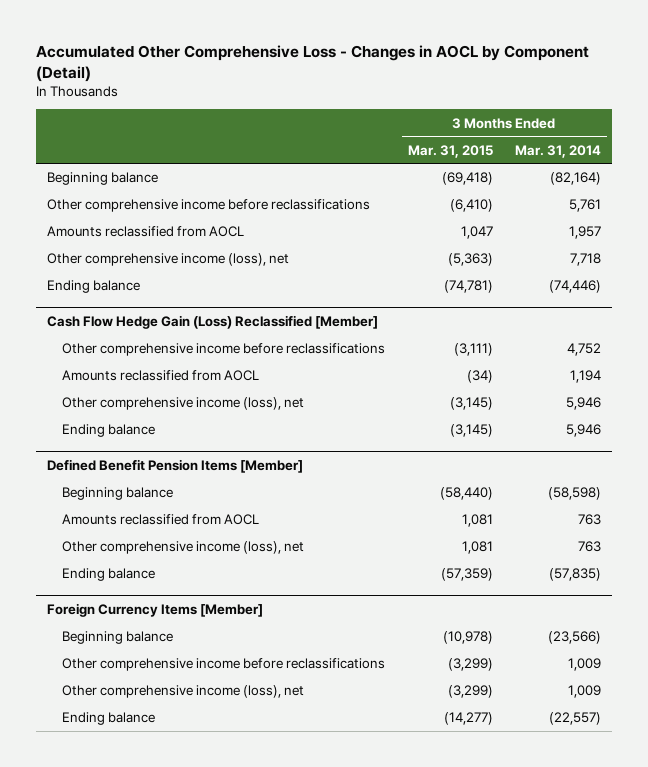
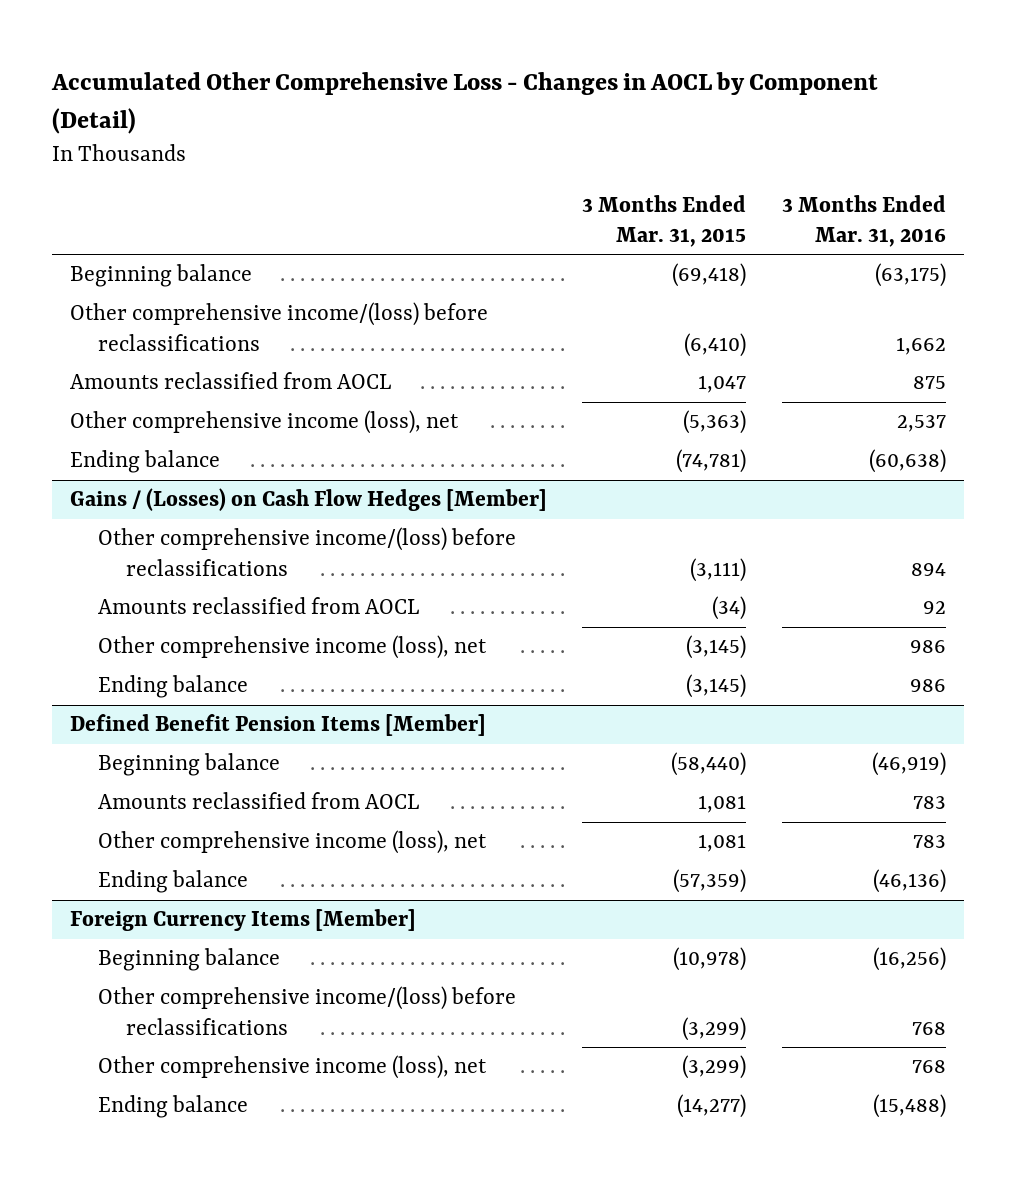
[515,144,602,158] Mar. 31, 2014 -> none
none -> [782,194,947,248] 3 Months Ended Mar. 31, 2016
[46,199,370,213] Other comprehensive income before reclassifications -> [69,302,488,351] Other comprehensive income/(loss) before reclassifications
[46,314,378,329] Cash Flow Hedge Gain (Loss) Reclassified [Member] -> [69,488,547,512] Gains / (Losses) on Cash Flow Hedges [Member]
[62,343,386,357] Other comprehensive income before reclassifications -> [97,527,516,576] Other comprehensive income/(loss) before reclassifications
[62,658,386,672] Other comprehensive income before reclassifications -> [97,986,516,1035] Other comprehensive income/(loss) before reclassifications

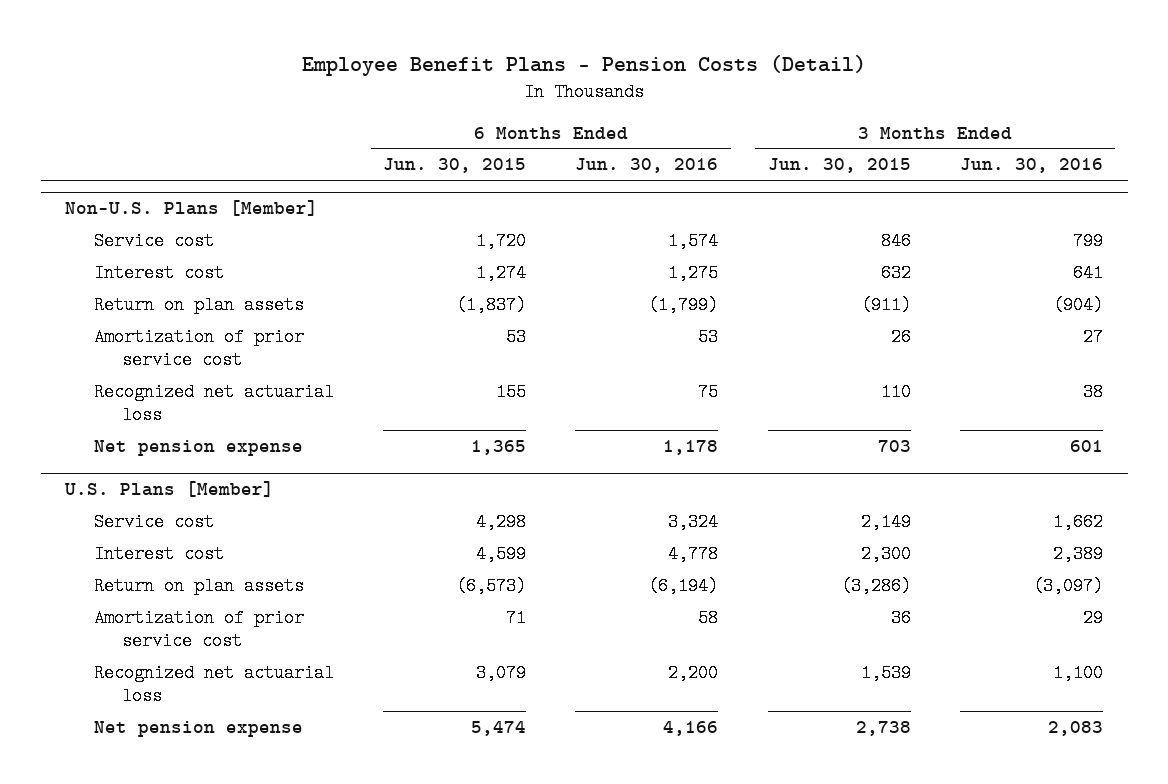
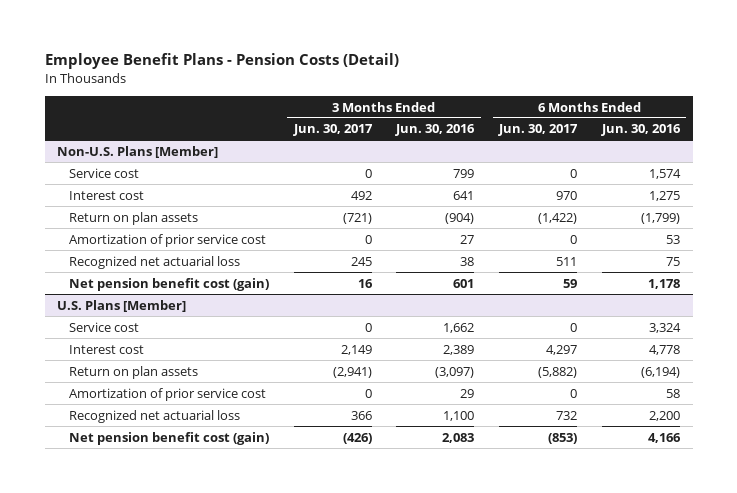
[382,158,526,174] Jun. 30, 2015 -> none
[767,158,911,174] Jun. 30, 2015 -> none
none -> [292,124,373,137] Jun. 30, 2017
none -> [498,124,579,137] Jun. 30, 2017
[93,439,303,456] Net pension expense -> [68,277,269,291] Net pension benefit cost (gain)
[93,720,303,737] Net pension expense -> [68,431,269,445] Net pension benefit cost (gain)

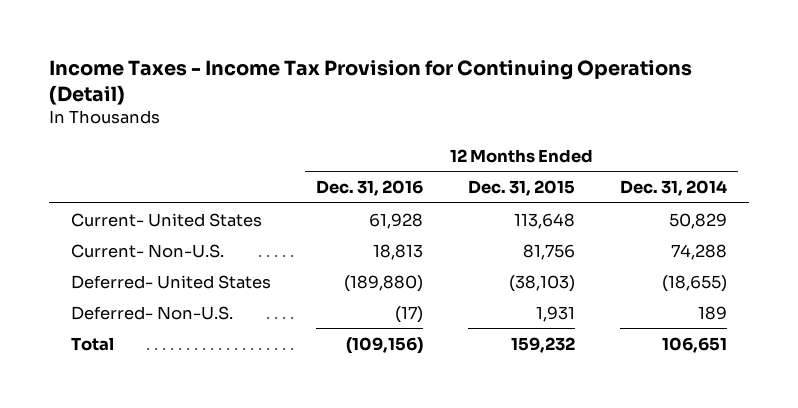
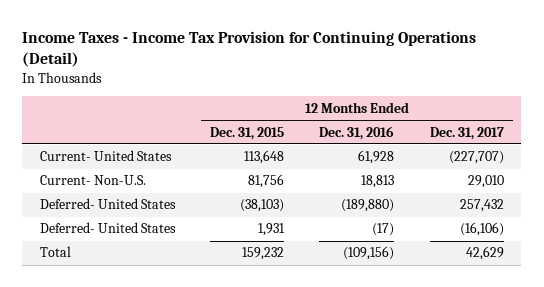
[620,180,728,197] Dec. 31, 2014 -> none
none -> [429,126,504,140] Dec. 31, 2017
[71,305,234,320] Deferred- Non-U.S. -> [39,222,176,234] Deferred- United States

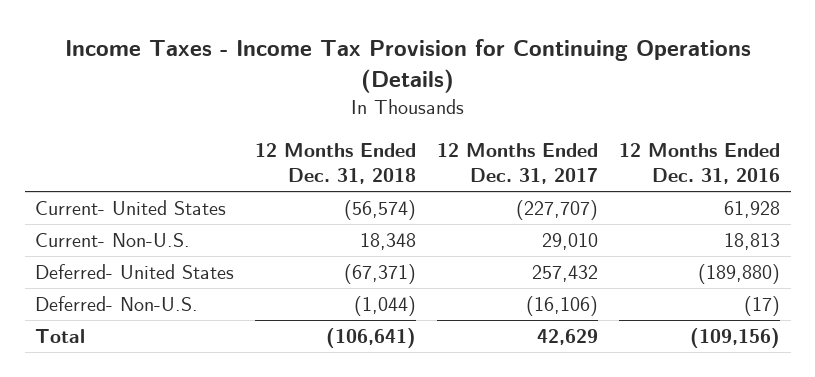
[22,31,477,68] Income Taxes - Income Tax Provision for Continuing Operations (Detail) -> [64,38,751,93] Income Taxes - Income Tax Provision for Continuing Operations (Details)
[210,126,285,140] Dec. 31, 2015 -> none
none -> [255,142,417,185] 12 Months Ended Dec. 31, 2018
[39,222,176,234] Deferred- United States -> [35,296,199,312] Deferred- Non-U.S.

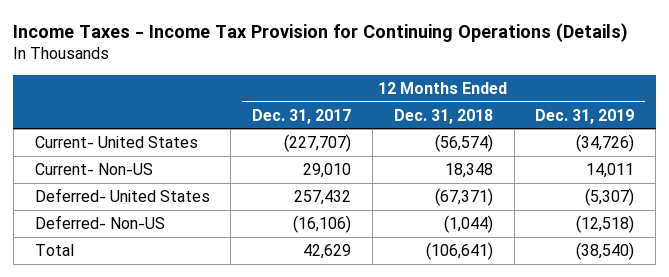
[619,142,781,185] 12 Months Ended Dec. 31, 2016 -> none
none -> [535,108,635,124] Dec. 31, 2019
[35,233,191,248] Current- Non-U.S. -> [34,162,153,175] Current- Non-US
[35,296,199,312] Deferred- Non-U.S. -> [34,214,165,229] Deferred- Non-US

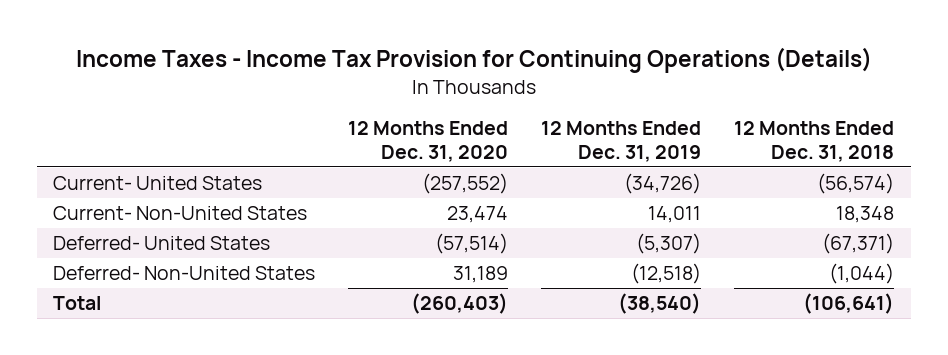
[252,108,352,124] Dec. 31, 2017 -> none
none -> [348,121,509,162] 12 Months Ended Dec. 31, 2020
[34,162,153,175] Current- Non-US -> [53,206,308,221] Current- Non-United States
[34,214,165,229] Deferred- Non-US -> [53,266,316,281] Deferred- Non-United States

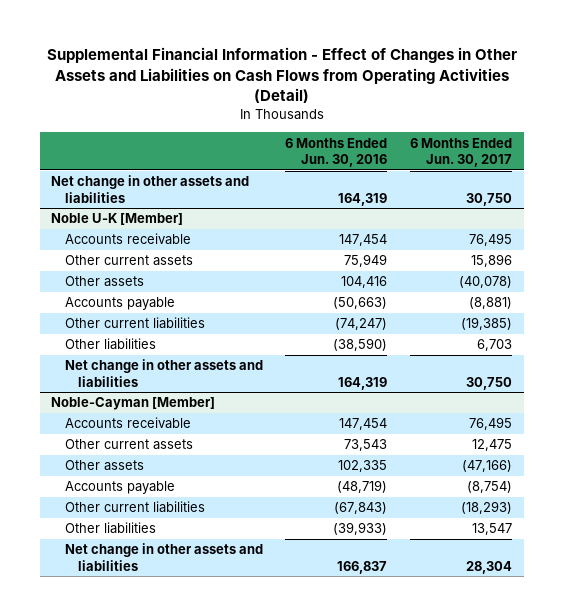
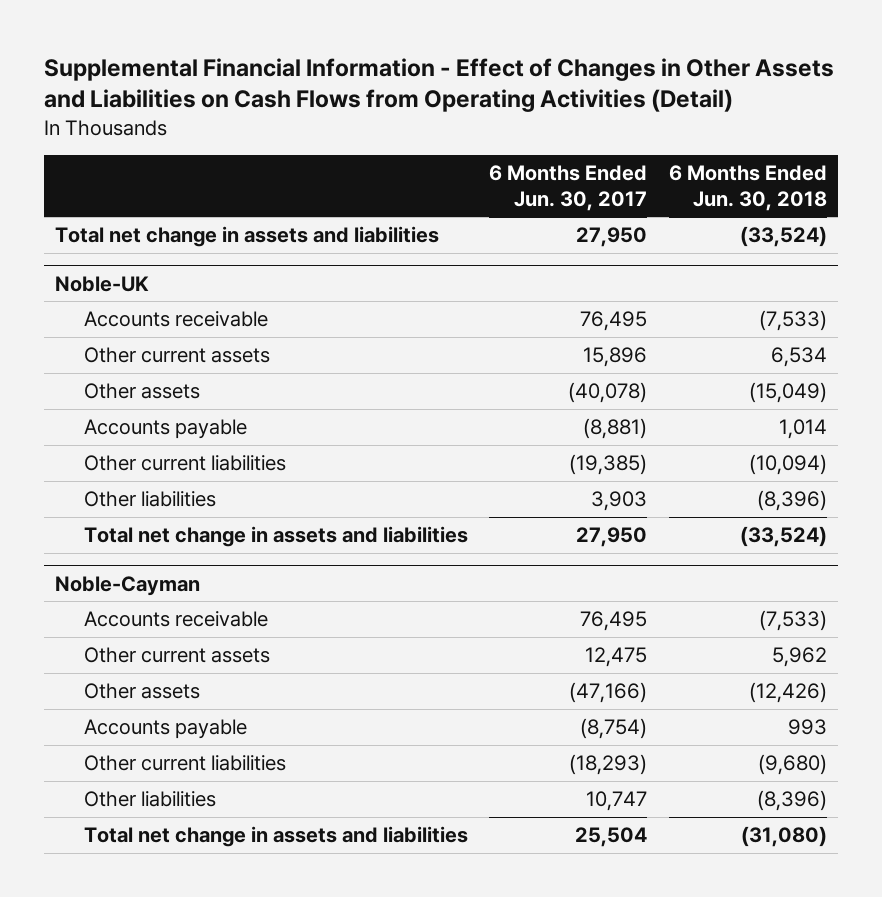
[285,137,388,168] 6 Months Ended Jun. 30, 2016 -> none
none -> [668,164,827,211] 6 Months Ended Jun. 30, 2018
[51,175,250,203] Net change in other assets and liabilities -> [55,225,440,247] Total net change in assets and liabilities
[466,192,513,206] 30,750 -> [576,226,648,247] 27,950
[51,213,184,226] Noble U-K [Member] -> [55,275,150,292] Noble-UK
[477,339,513,352] 6,703 -> [591,490,648,511] 3,903
[64,359,263,387] Net change in other assets and liabilities -> [83,525,468,547] Total net change in assets and liabilities
[466,376,513,390] 30,750 -> [576,526,648,547] 27,950
[51,397,216,411] Noble-Cayman [Member] -> [55,575,201,596] Noble-Cayman
[472,523,513,536] 13,547 -> [586,790,648,811] 10,747
[64,543,263,571] Net change in other assets and liabilities -> [83,825,468,847] Total net change in assets and liabilities
[466,560,513,574] 28,304 -> [575,826,648,847] 25,504

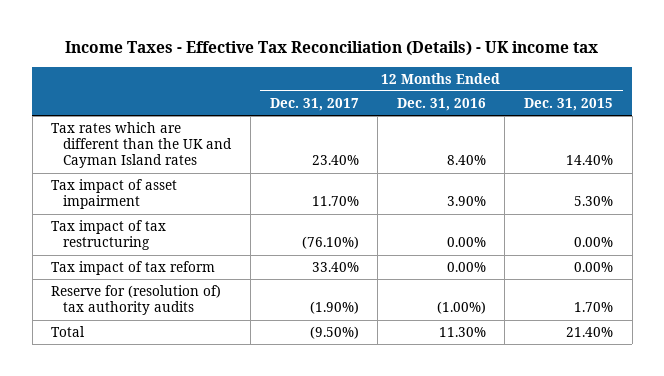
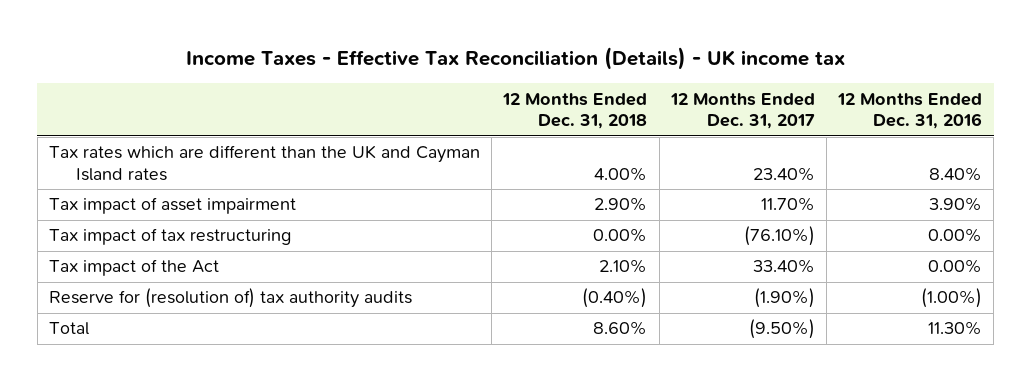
[523,97,613,111] Dec. 31, 2015 -> none
none -> [502,92,648,130] 12 Months Ended Dec. 31, 2018
[51,260,216,275] Tax impact of tax reform -> [48,259,219,277] Tax impact of the Act

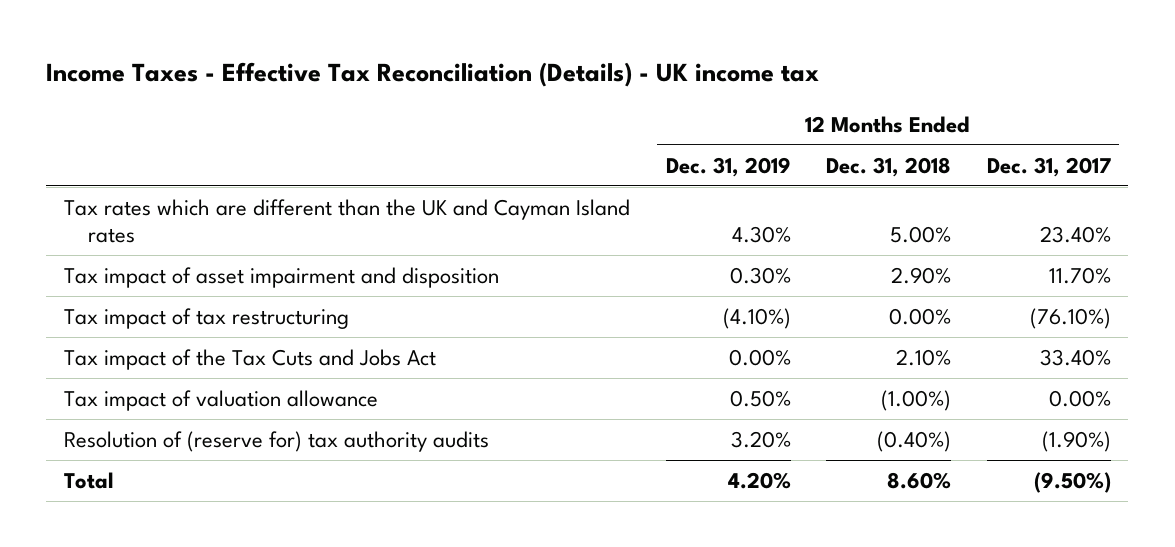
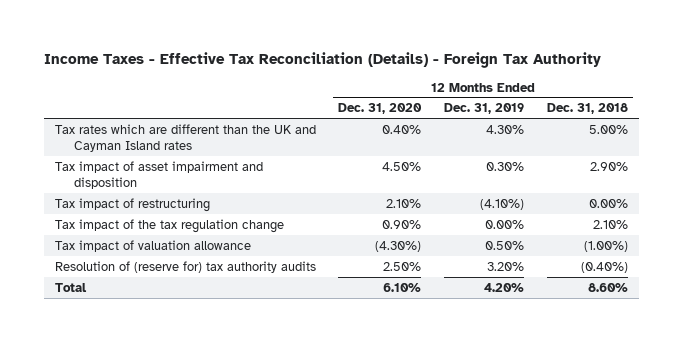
[46,62,820,88] Income Taxes - Effective Tax Reconciliation (Details) - UK income tax -> [43,51,601,68] Income Taxes - Effective Tax Reconciliation (Details) - Foreign Tax Authority
[986,156,1111,177] Dec. 31, 2017 -> none
none -> [338,103,423,115] Dec. 31, 2020
[64,307,350,329] Tax impact of tax restructuring -> [54,197,210,212] Tax impact of restructuring
[64,348,437,370] Tax impact of the Tax Cuts and Jobs Act -> [54,218,284,233] Tax impact of the tax regulation change

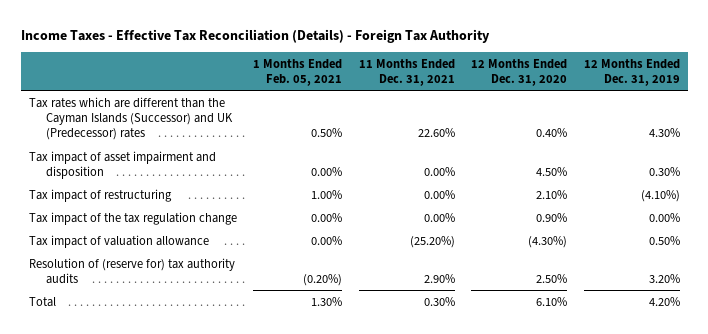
[546,103,628,115] Dec. 31, 2018 -> none
none -> [253,58,343,86] 1 Months Ended Feb. 05, 2021
none -> [358,58,455,86] 11 Months Ended Dec. 31, 2021
[54,123,316,153] Tax rates which are different than the UK and Cayman Island rates -> [28,96,233,141] Tax rates which are different than the Cayman Islands (Successor) and UK (Predecessor) rates

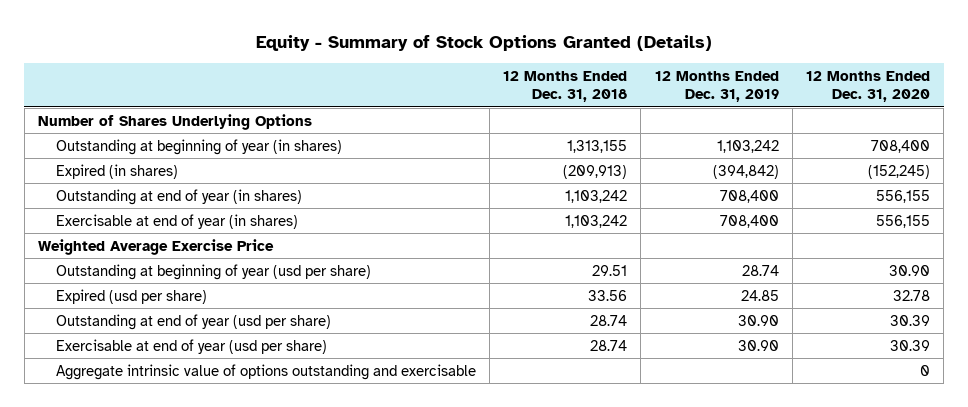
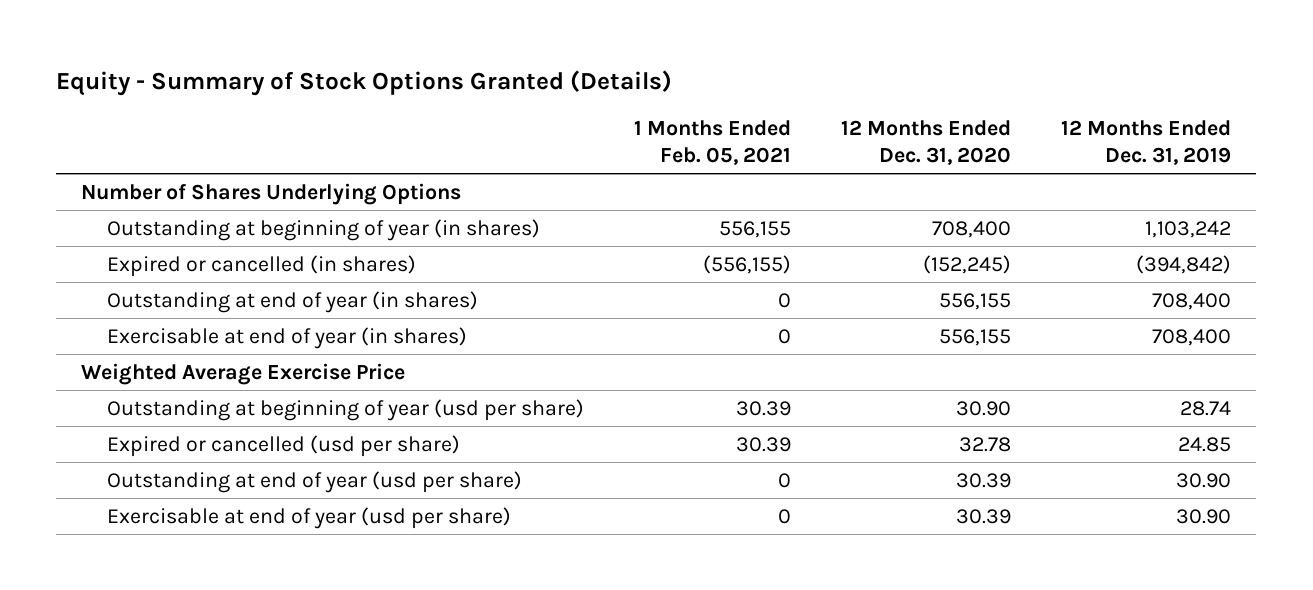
[503,70,628,103] 12 Months Ended Dec. 31, 2018 -> none
none -> [633,120,791,166] 1 Months Ended Feb. 05, 2021
[55,163,178,179] Expired (in shares) -> [106,254,416,277] Expired or cancelled (in shares)
[55,288,207,304] Expired (usd per share) -> [106,434,460,457] Expired or cancelled (usd per share)
[55,363,476,380] Aggregate intrinsic value of options outstanding and exercisable -> none

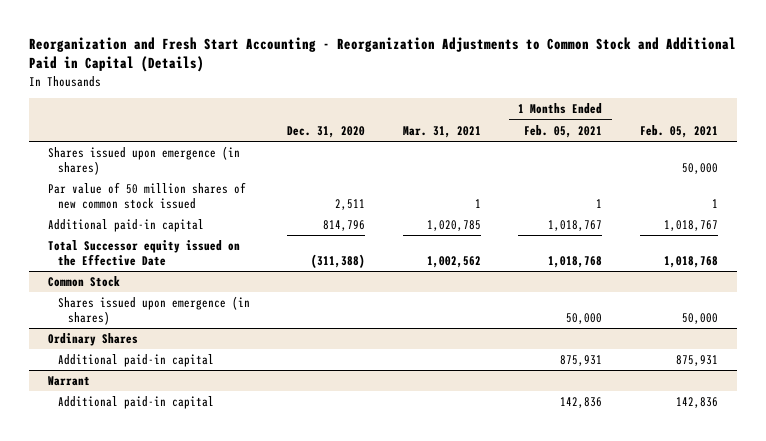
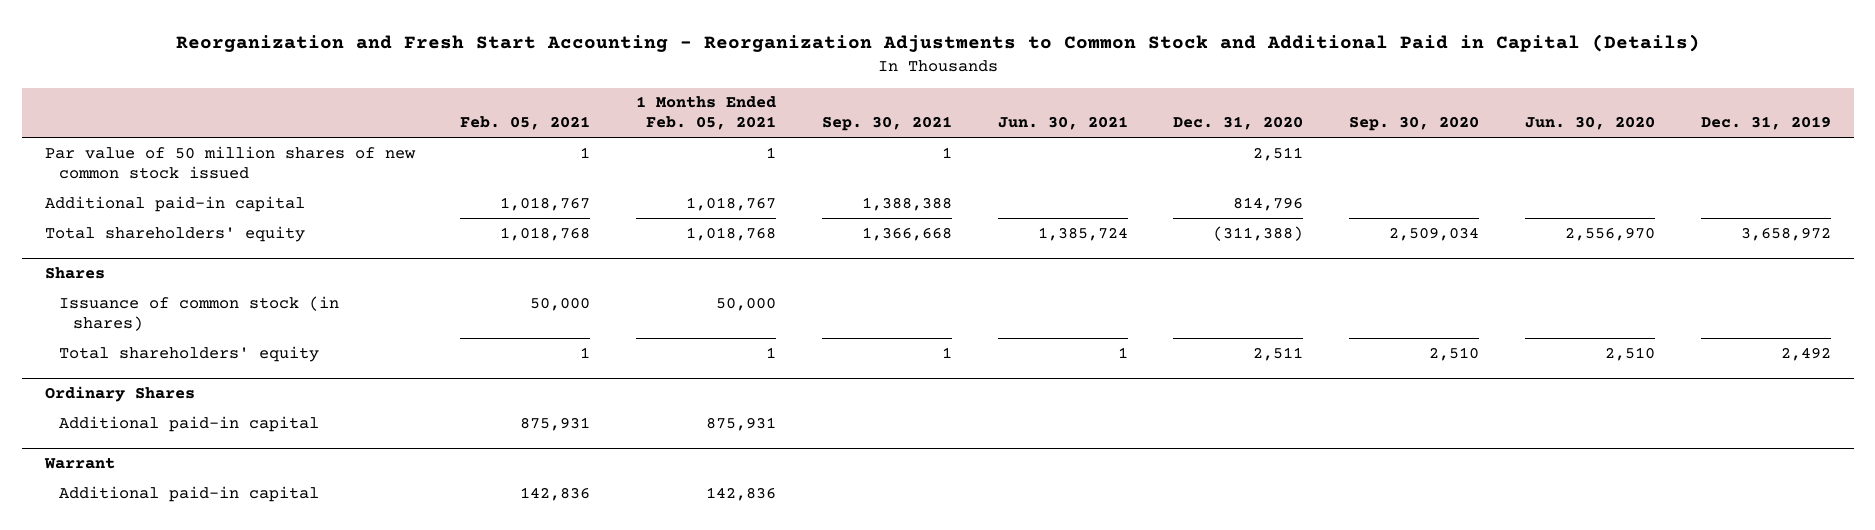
[402,125,481,138] Mar. 31, 2021 -> none
none -> [821,116,952,132] Sep. 30, 2021
none -> [997,116,1128,131] Jun. 30, 2021
none -> [1349,116,1480,132] Sep. 30, 2020
none -> [1525,116,1656,131] Jun. 30, 2020
none -> [1700,116,1831,131] Dec. 31, 2019
[47,146,240,175] Shares issued upon emergence (in shares) -> none
[47,240,240,266] Total Successor equity issued on the Effective Date -> [44,225,305,242] Total shareholders' equity
[47,276,120,288] Common Stock -> [44,266,105,279] Shares
[57,296,250,325] Shares issued upon emergence (in shares) -> [58,295,339,331] Issuance of common stock (in shares)
none -> [58,345,319,362] Total shareholders' equity

